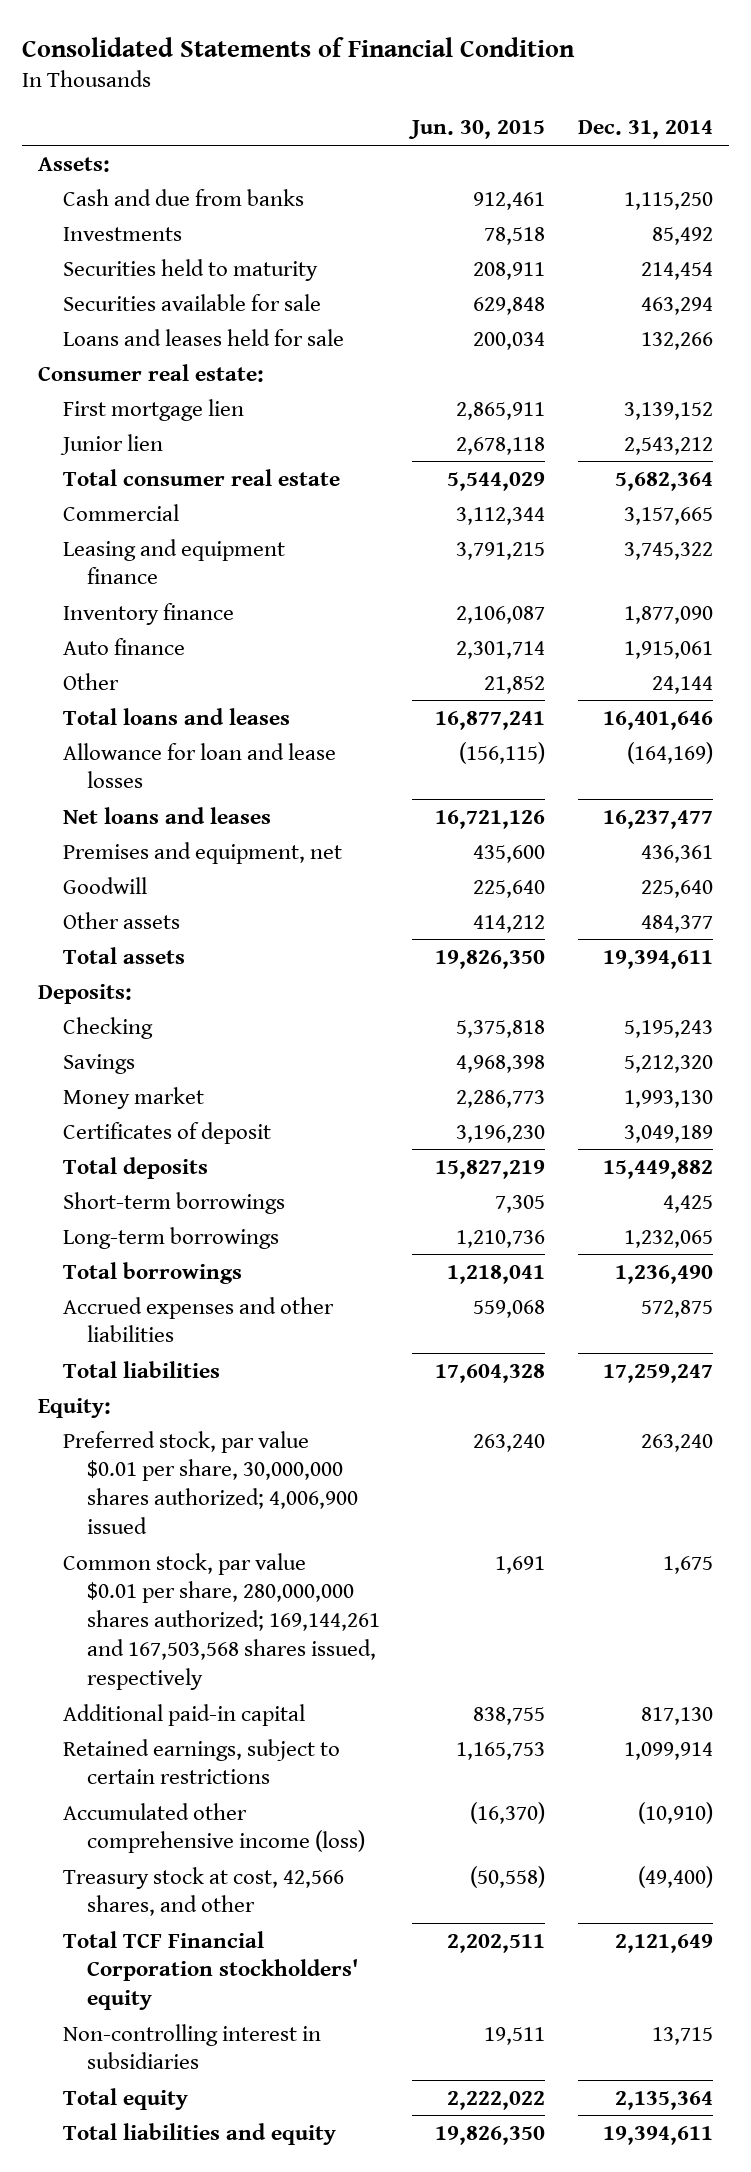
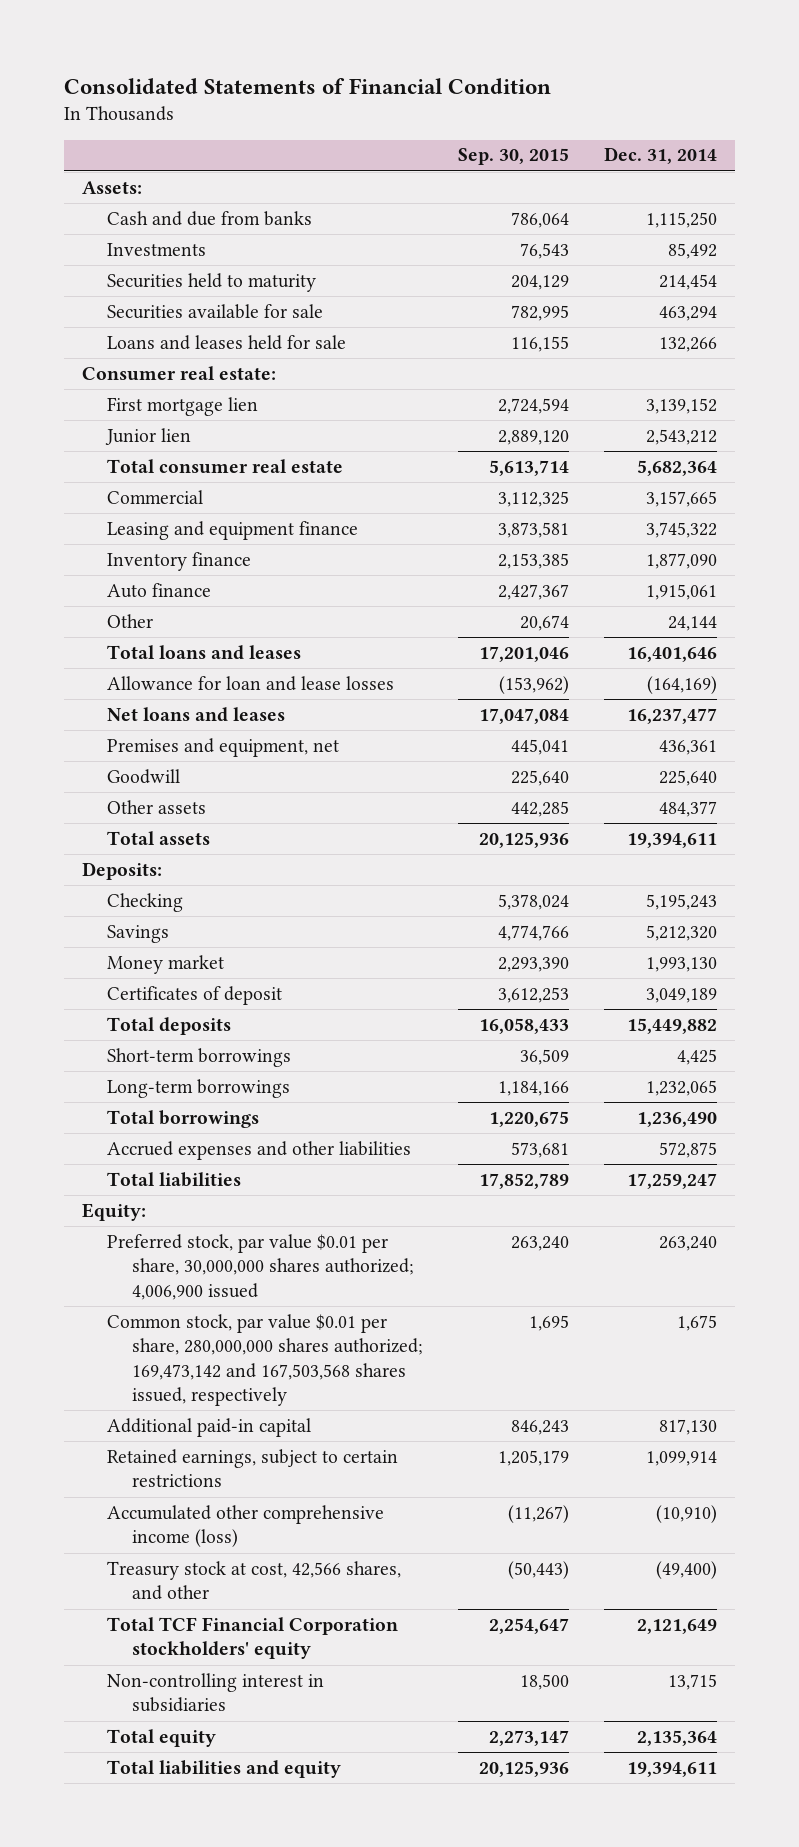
[408,120,546,140] Jun. 30, 2015 -> none
none -> [458,148,570,166] Sep. 30, 2015
[62,1552,380,1691] Common stock, par value $0.01 per share, 280,000,000 shares authorized; 169,144,261 and 167,503,568 shares issued, respectively -> [106,1313,423,1407] Common stock, par value $0.01 per share, 280,000,000 shares authorized; 169,473,142 and 167,503,568 shares issued, respectively

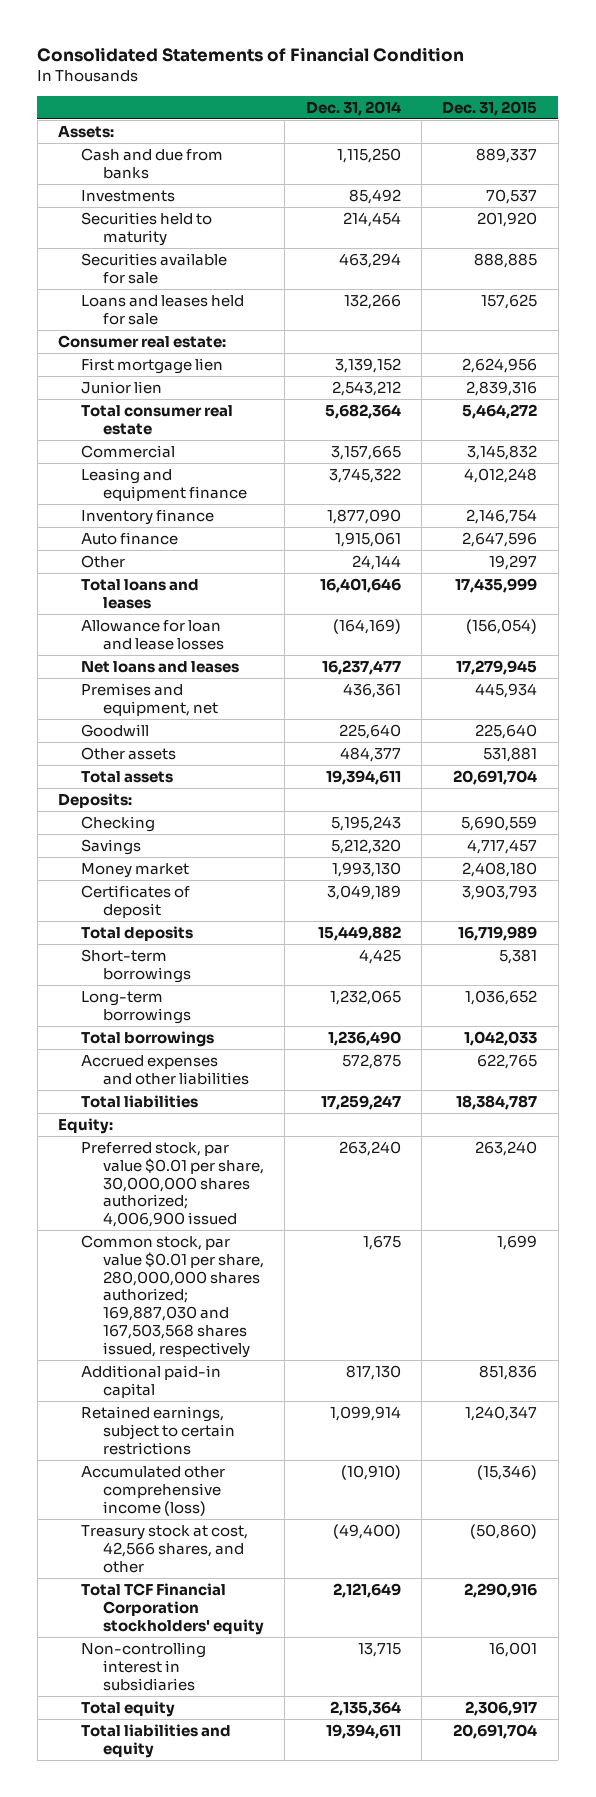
[458,148,570,166] Sep. 30, 2015 -> none
none -> [442,100,538,116] Dec. 31, 2015
[106,1313,423,1407] Common stock, par value $0.01 per share, 280,000,000 shares authorized; 169,473,142 and 167,503,568 shares issued, respectively -> [80,1234,265,1359] Common stock, par value $0.01 per share, 280,000,000 shares authorized; 169,887,030 and 167,503,568 shares issued, respectively

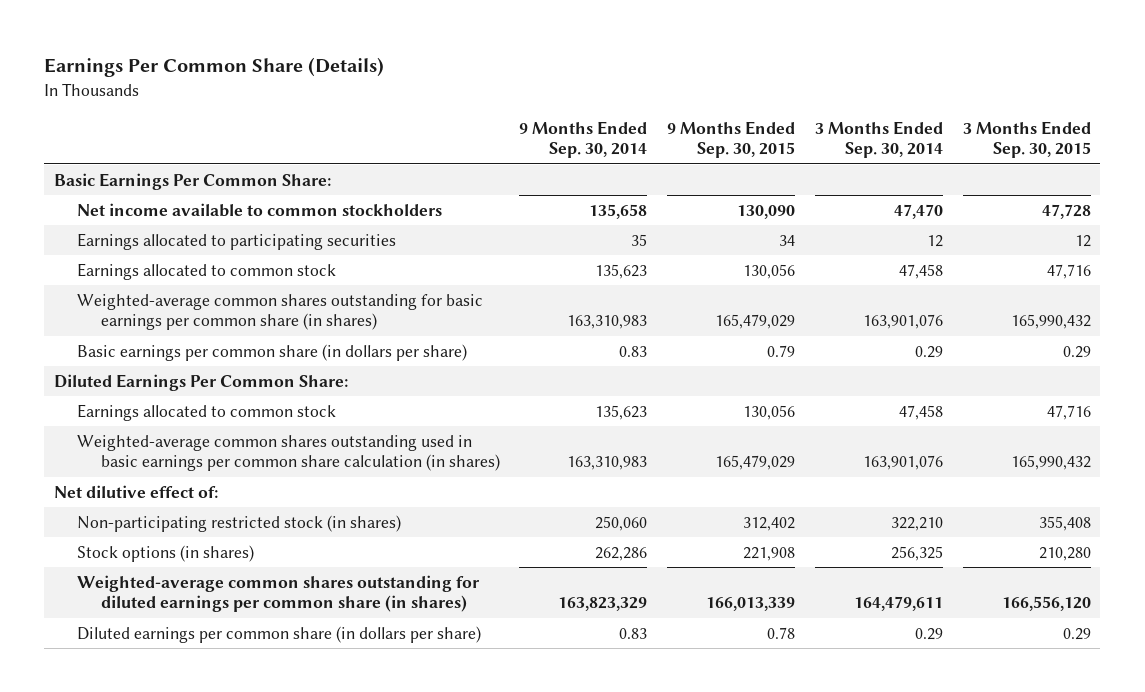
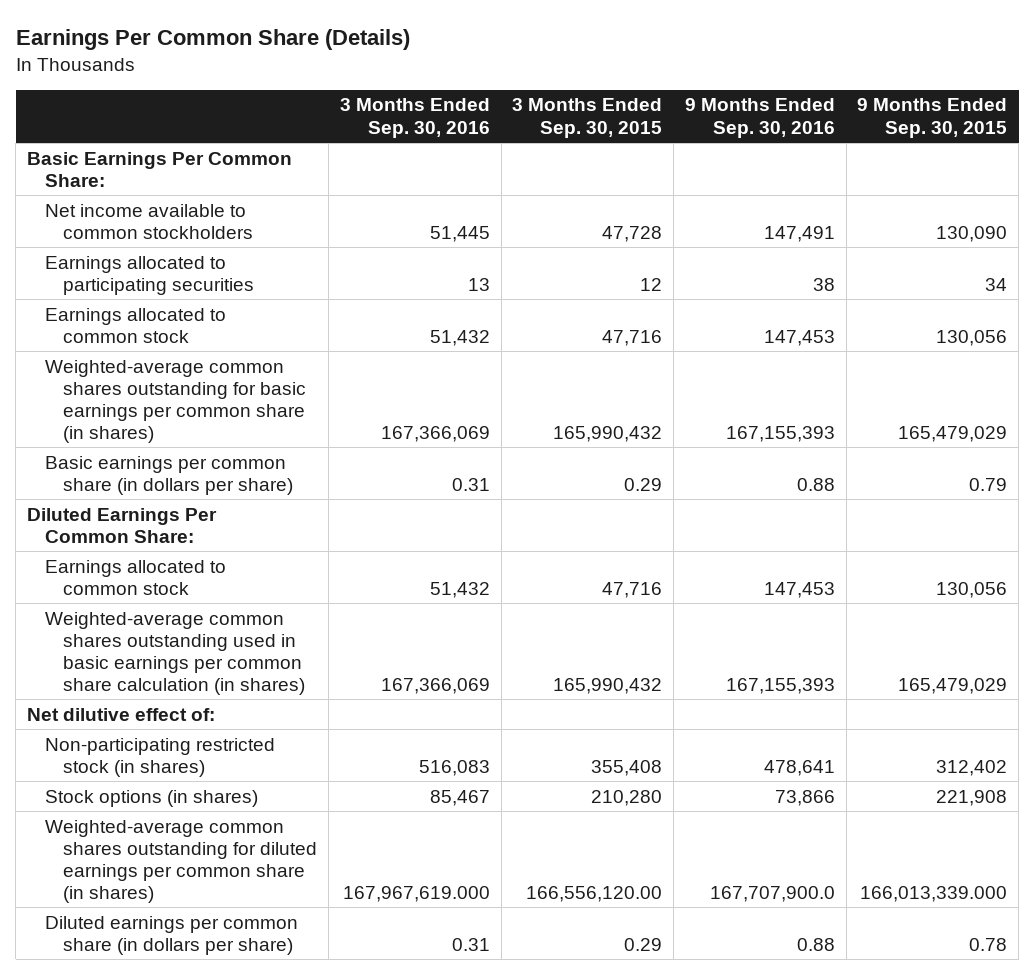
[519,120,648,159] 9 Months Ended Sep. 30, 2014 -> none
[814,120,943,159] 3 Months Ended Sep. 30, 2014 -> none
none -> [339,98,490,138] 3 Months Ended Sep. 30, 2016
none -> [684,98,835,138] 9 Months Ended Sep. 30, 2016
[706,597,796,612] 166,013,339 -> [860,885,1008,902] 166,013,339.000
[1001,596,1091,612] 166,556,120 -> [526,885,663,902] 166,556,120.00

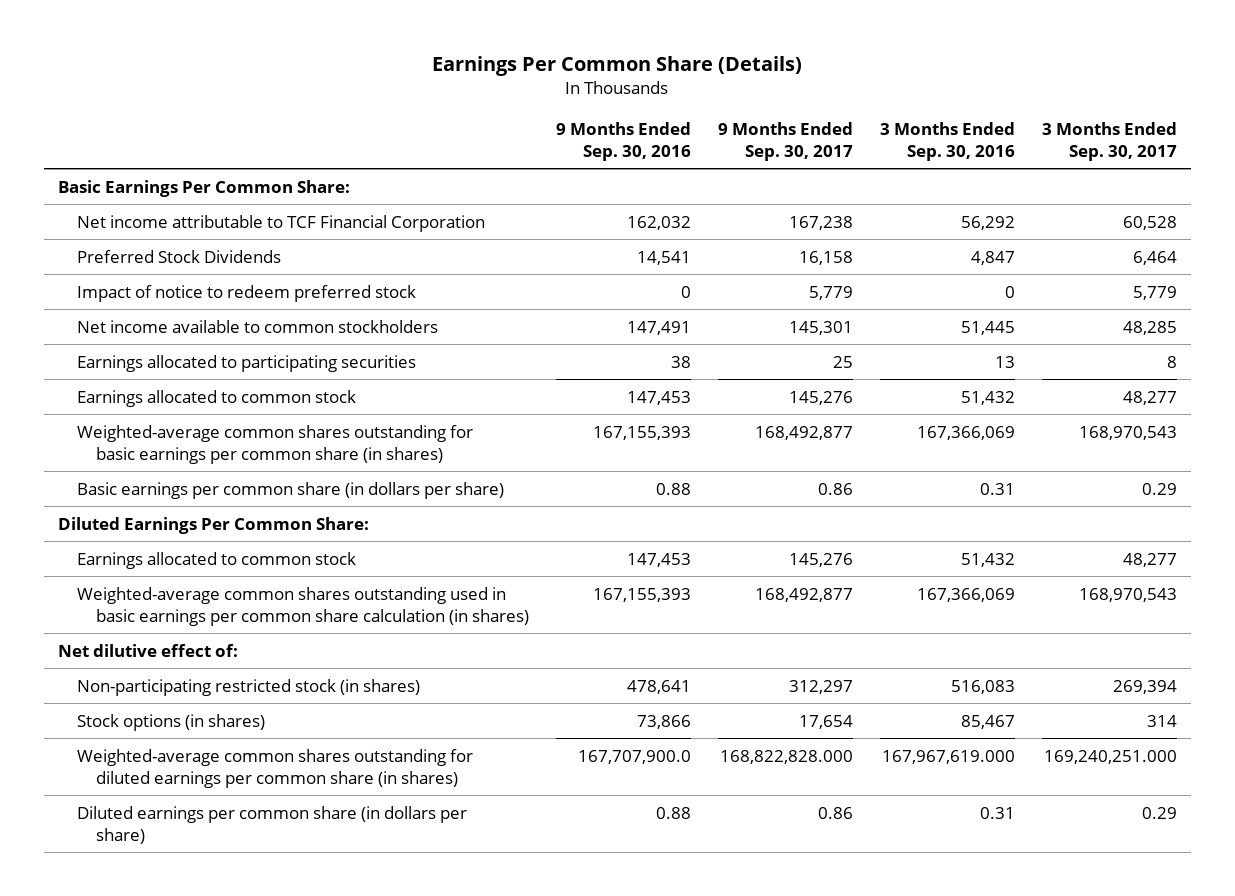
[512,98,663,138] 3 Months Ended Sep. 30, 2015 -> none
[857,98,1008,138] 9 Months Ended Sep. 30, 2015 -> none
none -> [718,121,854,161] 9 Months Ended Sep. 30, 2017
none -> [1042,121,1178,161] 3 Months Ended Sep. 30, 2017
none -> [77,214,486,232] Net income attributable to TCF Financial Corporation
none -> [77,249,282,263] Preferred Stock Dividends
none -> [77,284,417,302] Impact of notice to redeem preferred stock

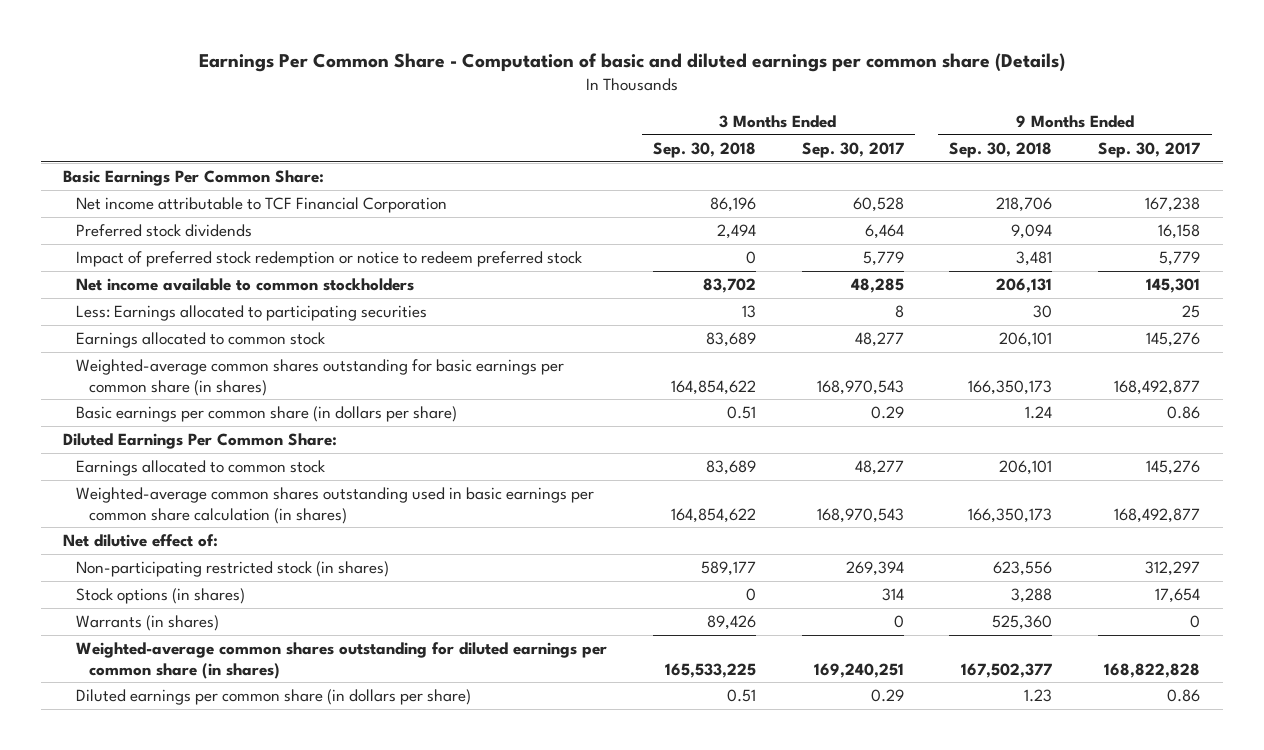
[432,55,803,76] Earnings Per Common Share (Details) -> [198,53,1065,73] Earnings Per Common Share - Computation of basic and diluted earnings per common share (Details)
[556,121,692,161] 9 Months Ended Sep. 30, 2016 -> none
[880,121,1016,161] 3 Months Ended Sep. 30, 2016 -> none
none -> [653,141,757,158] Sep. 30, 2018
none -> [949,141,1053,158] Sep. 30, 2018
[77,249,282,263] Preferred Stock Dividends -> [76,224,253,238] Preferred stock dividends
[77,284,417,302] Impact of notice to redeem preferred stock -> [76,251,583,268] Impact of preferred stock redemption or notice to redeem preferred stock
[77,354,417,372] Earnings allocated to participating securities -> [76,305,428,322] Less: Earnings allocated to participating securities
none -> [76,615,220,632] Warrants (in shares)
[720,749,854,764] 168,822,828.000 -> [1104,662,1201,678] 168,822,828
[1044,749,1178,764] 169,240,251.000 -> [813,662,904,678] 169,240,251

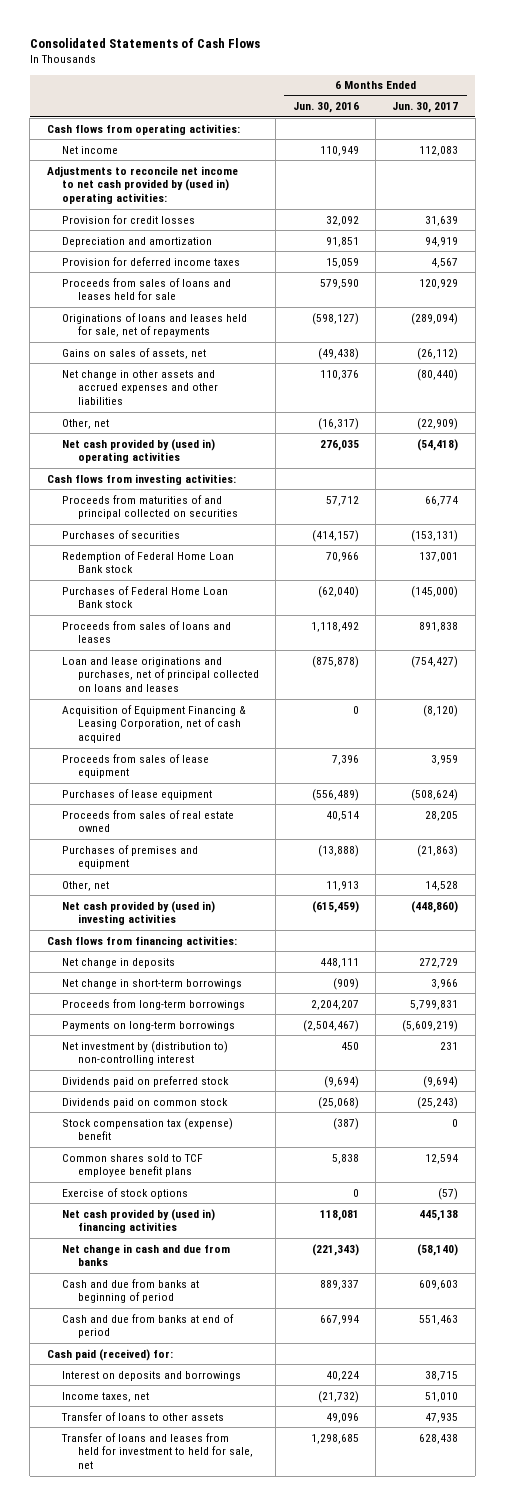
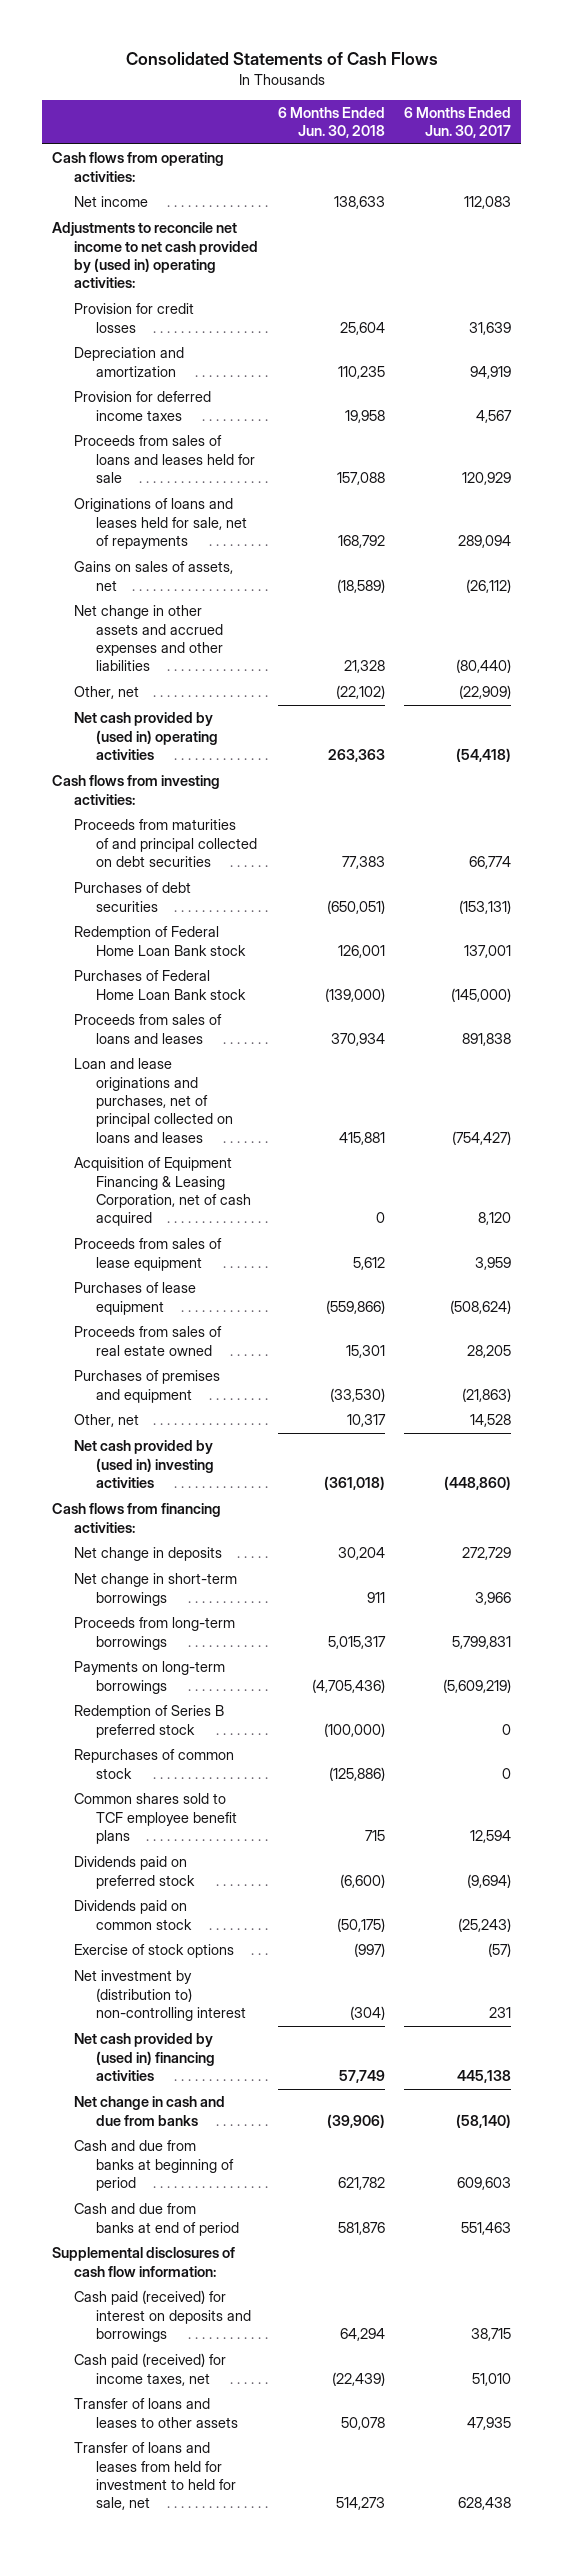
[292,102,359,114] Jun. 30, 2016 -> none
none -> [277,106,385,139] 6 Months Ended Jun. 30, 2018
[411,312,459,325] (289,094) -> [458,535,512,549] 289,094
[62,494,238,520] Proceeds from maturities of and principal collected on securities -> [74,819,258,868] Proceeds from maturities of and principal collected on debt securities
[62,529,181,539] Purchases of securities -> [74,882,192,912] Purchases of debt securities
[423,704,459,717] (8,120) -> [478,1212,512,1226] 8,120
none -> [74,1705,225,1738] Redemption of Series B preferred stock
none -> [74,1749,235,1779] Repurchases of common stock
[62,1153,204,1178] Common shares sold to TCF employee benefit plans -> [74,1793,238,1845] Common shares sold to TCF employee benefit plans
[62,1117,234,1141] Stock compensation tax (expense) benefit -> none
[62,1040,229,1066] Net investment by (distribution to) non-controlling interest -> [74,1970,247,2022] Net investment by (distribution to) non-controlling interest
[46,1348,173,1361] Cash paid (received) for: -> none
none -> [52,2247,236,2277] Supplemental disclosures of cash flow information:
[62,1370,242,1381] Interest on deposits and borrowings -> [74,2290,252,2343] Cash paid (received) for interest on deposits and borrowings
[62,1391,150,1402] Income taxes, net -> [74,2353,227,2386] Cash paid (received) for income taxes, net
[61,1411,225,1421] Transfer of loans to other assets -> [74,2398,239,2428] Transfer of loans and leases to other assets

